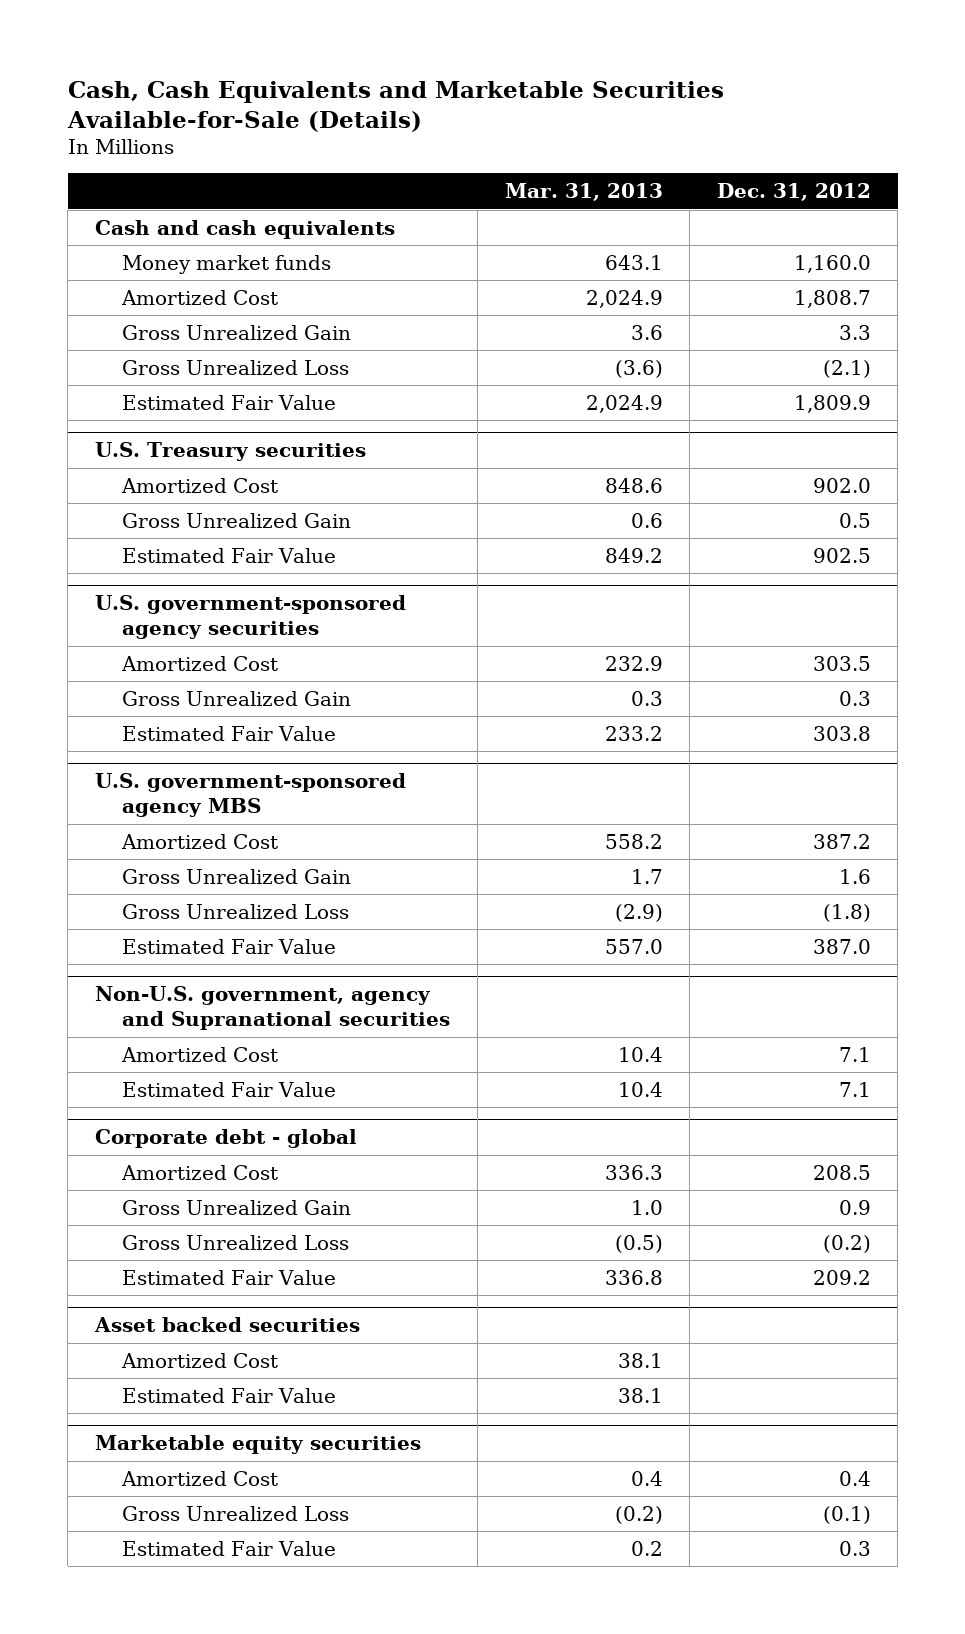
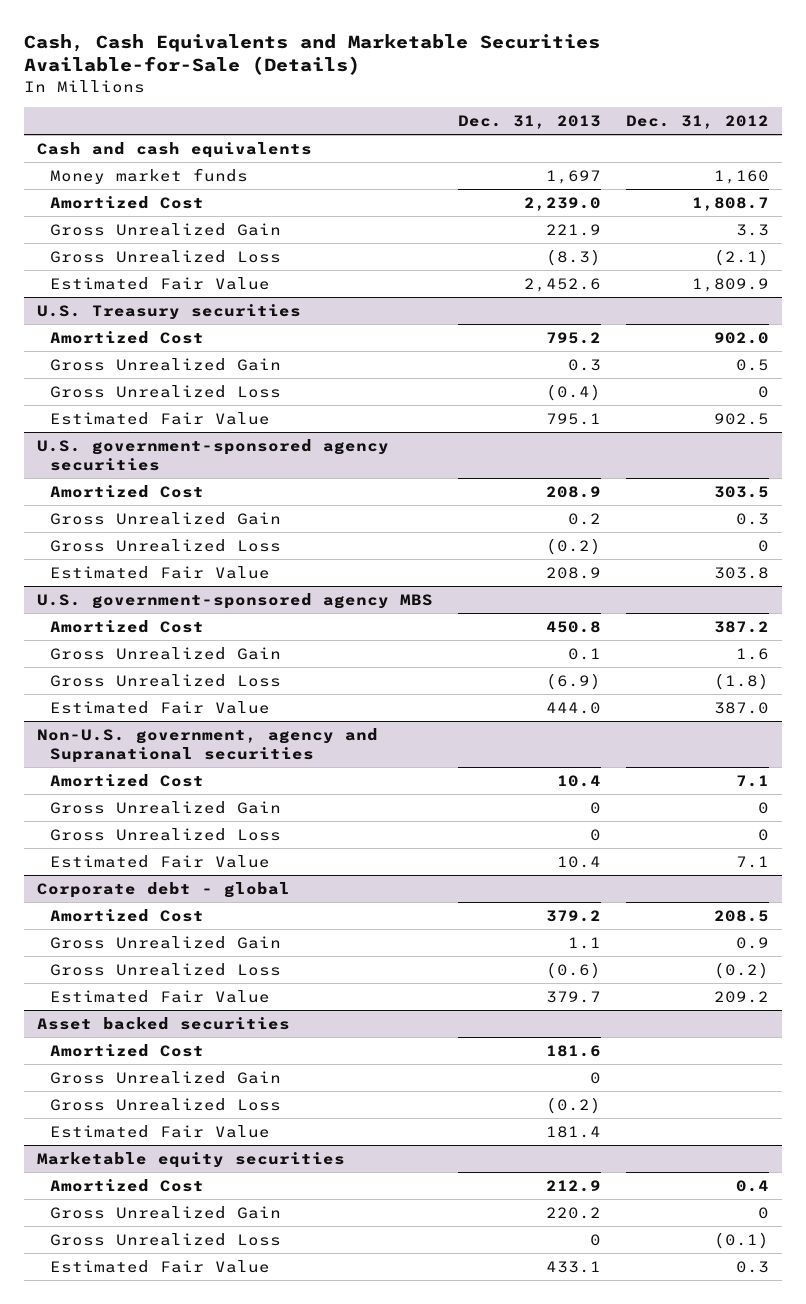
[504,183,663,202] Mar. 31, 2013 -> none
none -> [458,114,602,129] Dec. 31, 2013
[793,254,871,273] 1,160.0 -> [714,169,770,184] 1,160
none -> [49,384,281,398] Gross Unrealized Loss
none -> [49,538,281,552] Gross Unrealized Loss
none -> [49,800,281,814] Gross Unrealized Gain
none -> [49,827,281,841] Gross Unrealized Loss
none -> [49,1070,281,1084] Gross Unrealized Gain
none -> [49,1097,281,1111] Gross Unrealized Loss
none -> [49,1205,281,1219] Gross Unrealized Gain

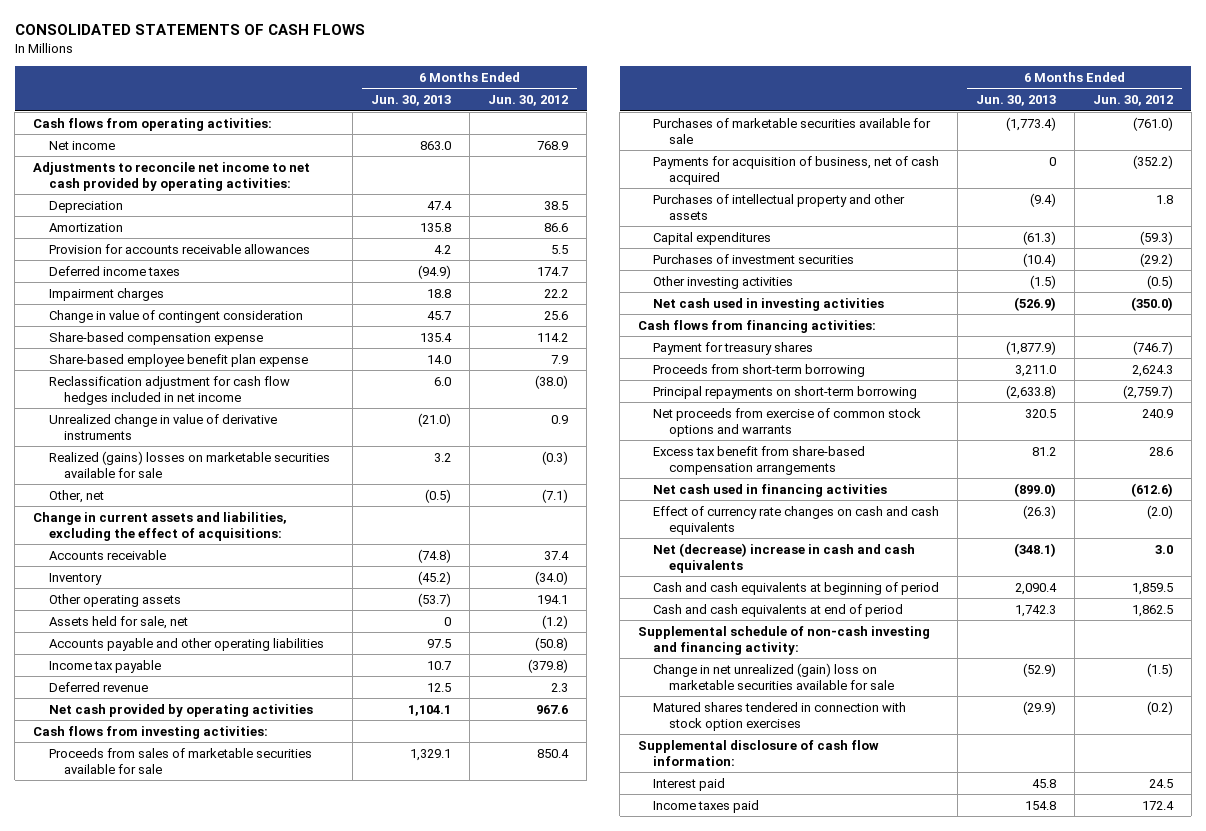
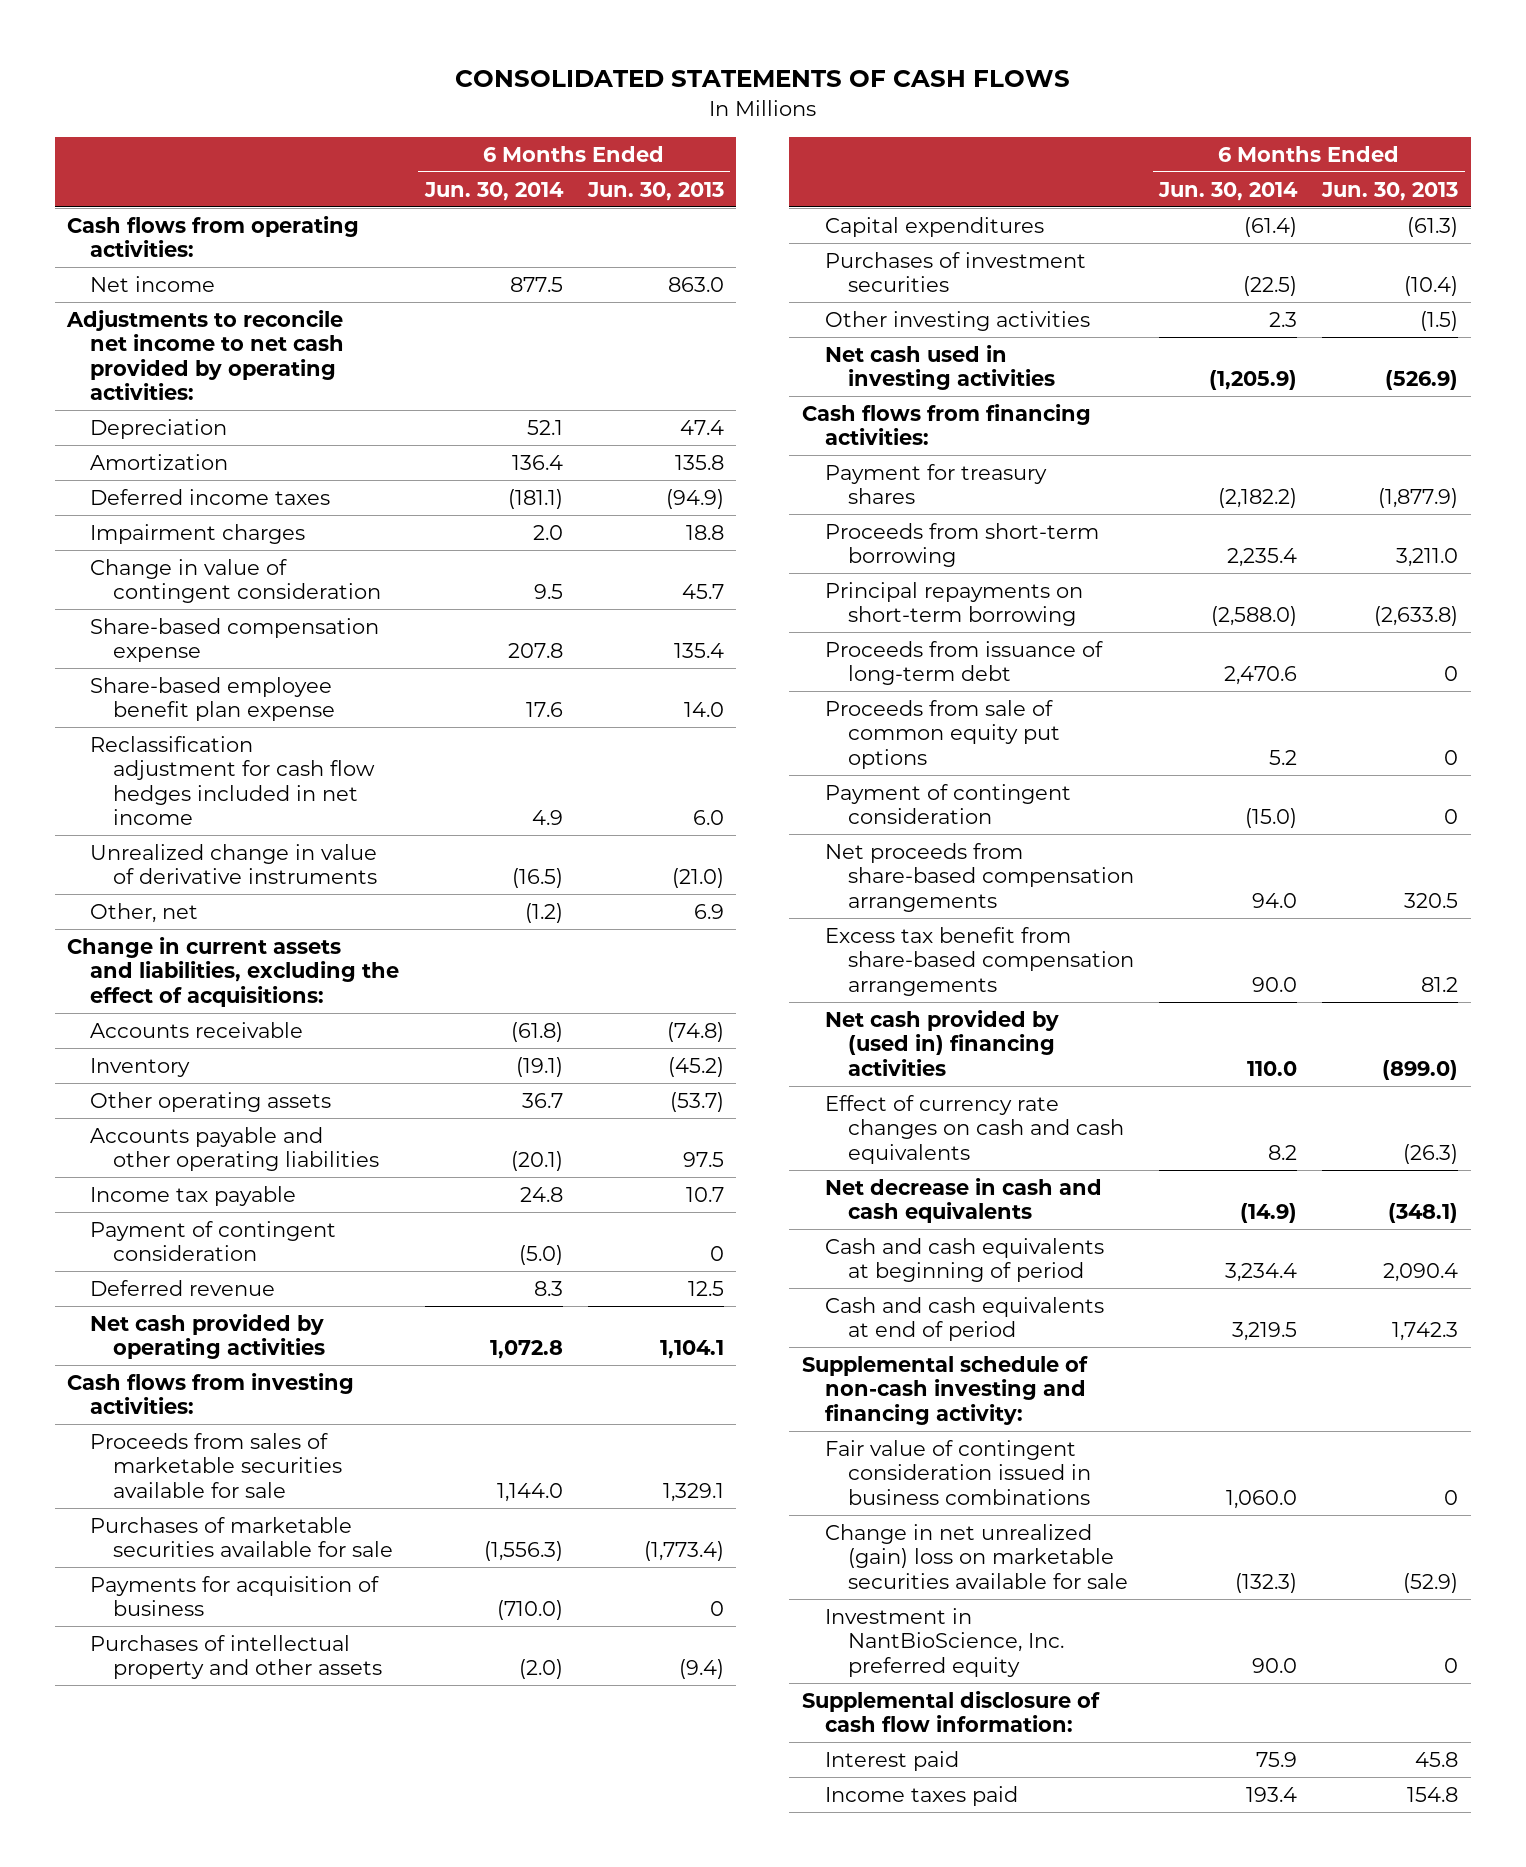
[488,95,569,107] Jun. 30, 2012 -> none
none -> [423,181,564,201] Jun. 30, 2014
[48,243,310,254] Provision for accounts receivable allowances -> none
[48,450,330,478] Realized (gains) losses on marketable securities available for sale -> none
[425,488,452,503] (0.5) -> [693,903,724,919] 6.9
[48,615,188,629] Assets held for sale, net -> none
none -> [90,1220,337,1262] Payment of contingent consideration
[653,155,940,185] Payments for acquisition of business, net of cash acquired -> [90,1575,380,1617] Payments for acquisition of business
none -> [824,640,1103,686] Proceeds from issuance of long-term debt
none -> [824,699,1060,769] Proceeds from sale of common equity put options
none -> [824,783,1071,825] Payment of contingent consideration
[653,407,922,437] Net proceeds from exercise of common stock options and warrants -> [824,842,1134,912] Net proceeds from share-based compensation arrangements
[653,483,888,497] Net cash used in financing activities -> [824,1009,1059,1076] Net cash provided by (used in) financing activities
[653,542,916,573] Net (decrease) increase in cash and cash equivalents -> [824,1177,1102,1224] Net decrease in cash and cash equivalents
none -> [824,1439,1091,1505] Fair value of contingent consideration issued in business combinations
[653,701,907,731] Matured shares tendered in connection with stock option exercises -> none
none -> [824,1607,1064,1677] Investment in NantBioScience, Inc. preferred equity

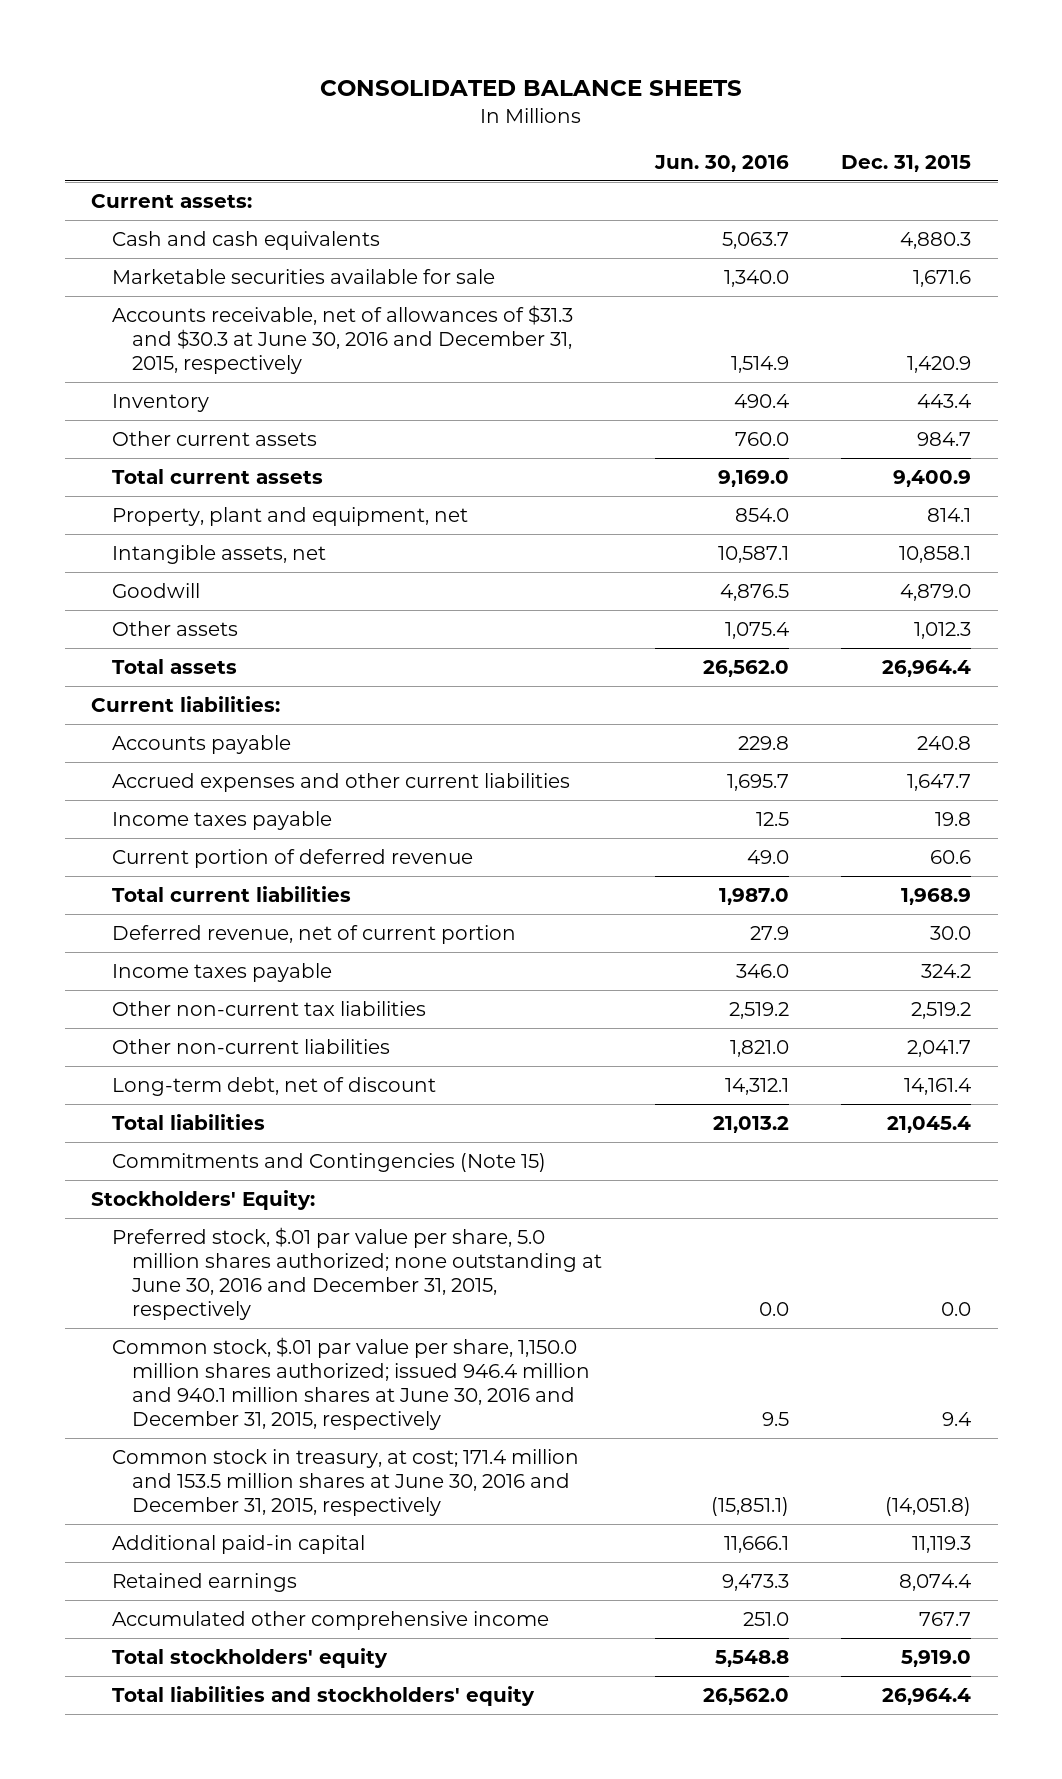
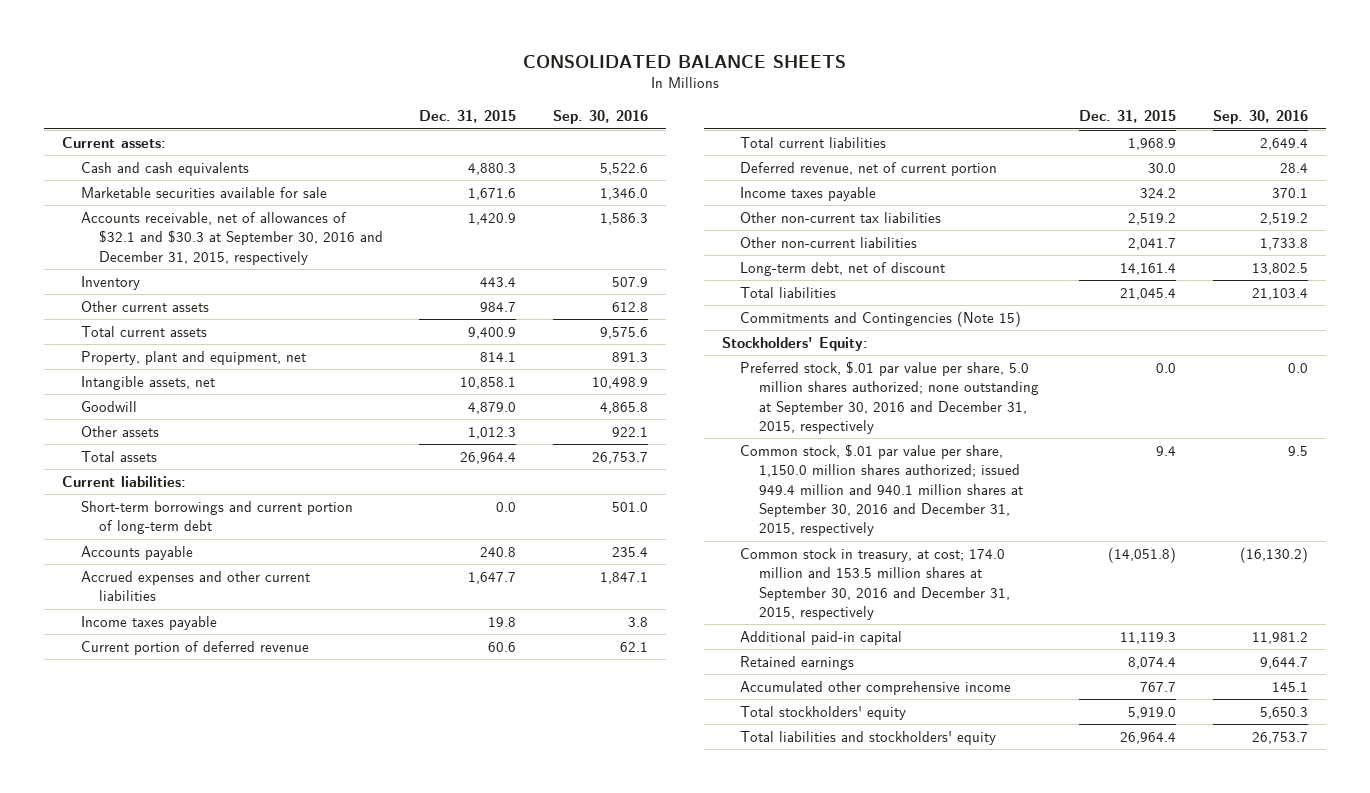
[653,154,789,172] Jun. 30, 2016 -> none
none -> [552,110,648,125] Sep. 30, 2016
[111,305,573,374] Accounts receivable, net of allowances of $31.3 and $30.3 at June 30, 2016 and December 31, 2015, respectively -> [80,211,383,265] Accounts receivable, net of allowances of $32.1 and $30.3 at September 30, 2016 and December 31, 2015, respectively
none -> [80,500,353,535] Short-term borrowings and current portion of long-term debt
[111,1227,602,1320] Preferred stock, $.01 par value per share, 5.0 million shares authorized; none outstanding at June 30, 2016 and December 31, 2015, respectively -> [740,360,1039,434] Preferred stock, $.01 par value per share, 5.0 million shares authorized; none outstanding at September 30, 2016 and December 31, 2015, respectively
[111,1337,590,1430] Common stock, $.01 par value per share, 1,150.0 million shares authorized; issued 946.4 million and 940.1 million shares at June 30, 2016 and December 31, 2015, respectively -> [740,443,1023,537] Common stock, $.01 par value per share, 1,150.0 million shares authorized; issued 949.4 million and 940.1 million shares at September 30, 2016 and December 31, 2015, respectively
[111,1449,579,1516] Common stock in treasury, at cost; 171.4 million and 153.5 million shares at June 30, 2016 and December 31, 2015, respectively -> [740,547,1010,620] Common stock in treasury, at cost; 174.0 million and 153.5 million shares at September 30, 2016 and December 31, 2015, respectively

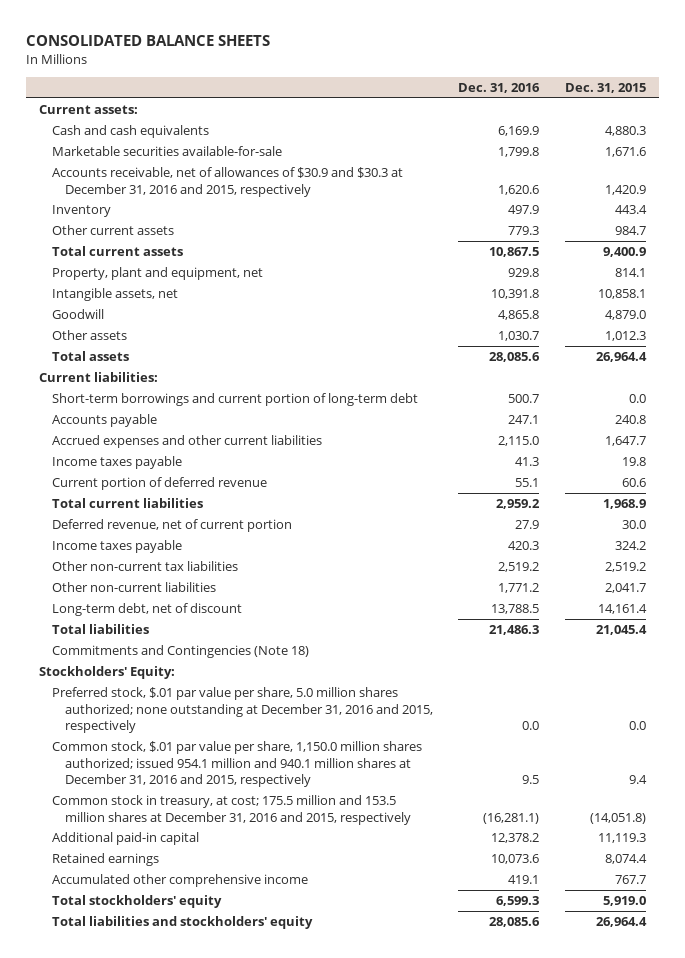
[552,110,648,125] Sep. 30, 2016 -> none
none -> [458,82,541,93] Dec. 31, 2016
[80,186,327,199] Marketable securities available for sale -> [51,146,282,157] Marketable securities available-for-sale
[80,211,383,265] Accounts receivable, net of allowances of $32.1 and $30.3 at September 30, 2016 and December 31, 2015, respectively -> [51,167,403,197] Accounts receivable, net of allowances of $30.9 and $30.3 at December 31, 2016 and 2015, respectively
[740,310,1022,327] Commitments and Contingencies (Note 15) -> [51,645,309,659] Commitments and Contingencies (Note 18)
[740,360,1039,434] Preferred stock, $.01 par value per share, 5.0 million shares authorized; none outstanding at September 30, 2016 and December 31, 2015, respectively -> [51,687,433,733] Preferred stock, $.01 par value per share, 5.0 million shares authorized; none outstanding at December 31, 2016 and 2015, respectively
[740,443,1023,537] Common stock, $.01 par value per share, 1,150.0 million shares authorized; issued 949.4 million and 940.1 million shares at September 30, 2016 and December 31, 2015, respectively -> [51,741,422,787] Common stock, $.01 par value per share, 1,150.0 million shares authorized; issued 954.1 million and 940.1 million shares at December 31, 2016 and 2015, respectively
[740,547,1010,620] Common stock in treasury, at cost; 174.0 million and 153.5 million shares at September 30, 2016 and December 31, 2015, respectively -> [51,795,411,825] Common stock in treasury, at cost; 175.5 million and 153.5 million shares at December 31, 2016 and 2015, respectively

